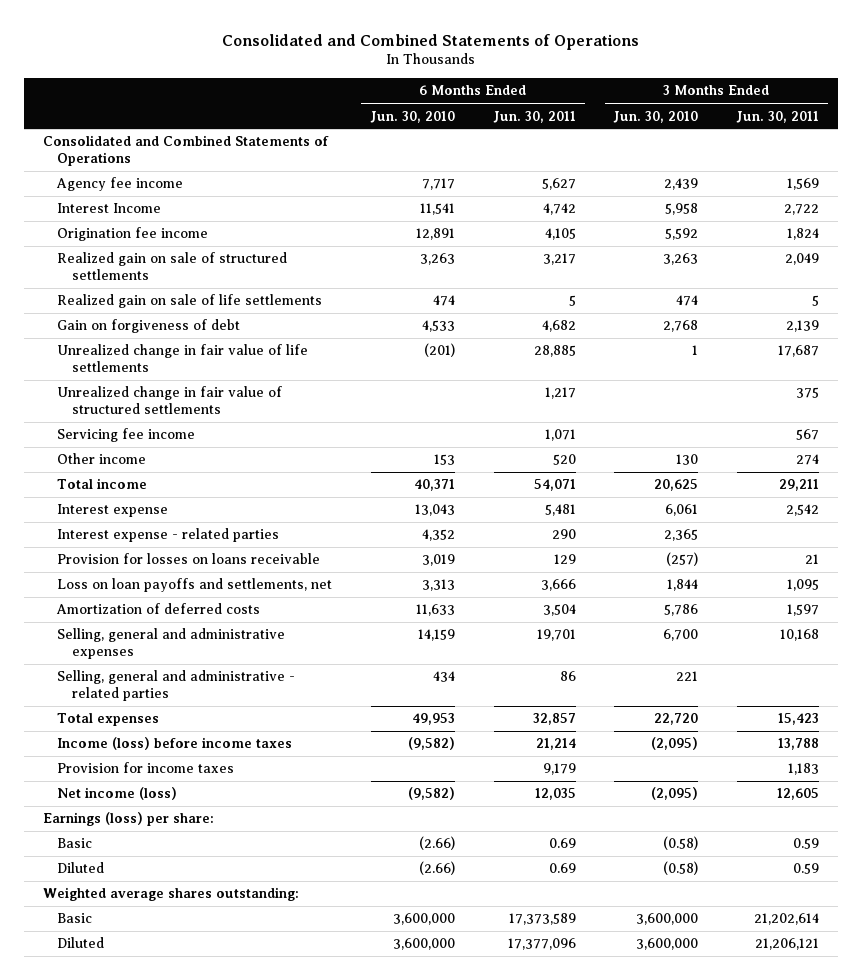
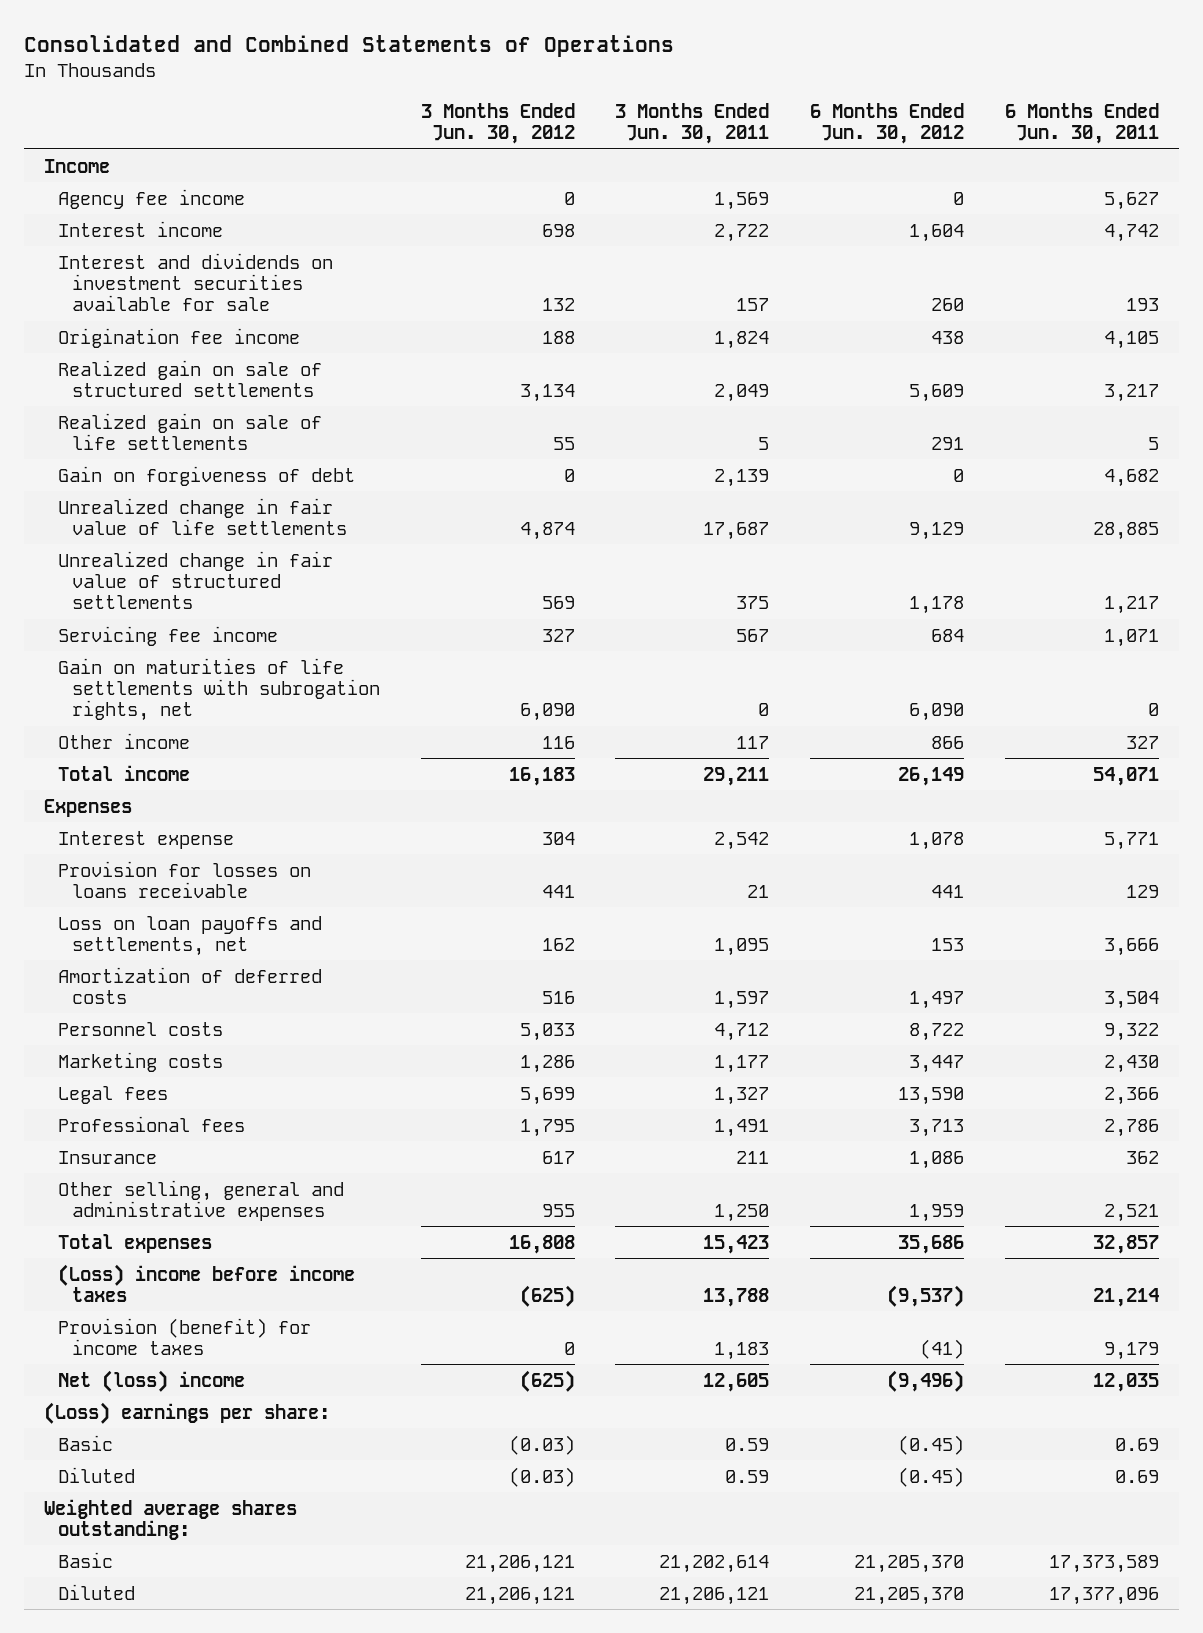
[370,110,456,123] Jun. 30, 2010 -> none
[613,110,699,123] Jun. 30, 2010 -> none
none -> [420,102,575,145] 3 Months Ended Jun. 30, 2012
none -> [809,102,964,145] 6 Months Ended Jun. 30, 2012
[43,135,330,166] Consolidated and Combined Statements of Operations -> none
none -> [43,158,110,173] Income
[57,203,162,214] Interest Income -> [58,220,224,237] Interest income
none -> [58,252,334,312] Interest and dividends on investment securities available for sale
none -> [58,657,381,722] Gain on maturities of life settlements with subrogation rights, net
[552,454,576,466] 520 -> [1125,735,1159,749] 327
[795,454,819,466] 274 -> [736,735,770,749] 117
[57,528,280,543] Interest expense - related parties -> none
none -> [43,798,132,817] Expenses
[544,504,576,517] 5,481 -> [1103,831,1159,850] 5,771
[57,670,296,701] Selling, general and administrative - related parties -> none
none -> [58,1021,224,1036] Personnel costs
none -> [58,1051,224,1072] Marketing costs
none -> [58,1085,169,1104] Legal fees
none -> [58,1115,246,1132] Professional fees
none -> [58,1150,158,1164] Insurance
[57,628,286,659] Selling, general and administrative expenses -> [58,1179,345,1221] Other selling, general and administrative expenses
[536,629,576,642] 19,701 -> [1103,1203,1159,1222] 2,521
[779,629,819,642] 10,168 -> [714,1203,770,1222] 1,250
[57,737,293,751] Income (loss) before income taxes -> [58,1263,356,1302] (Loss) income before income taxes
[57,762,235,774] Provision for income taxes -> [58,1317,312,1355] Provision (benefit) for income taxes
[57,787,178,801] Net income (loss) -> [58,1369,246,1392] Net (loss) income
[43,812,215,827] Earnings (loss) per share: -> [43,1401,330,1424] (Loss) earnings per share:

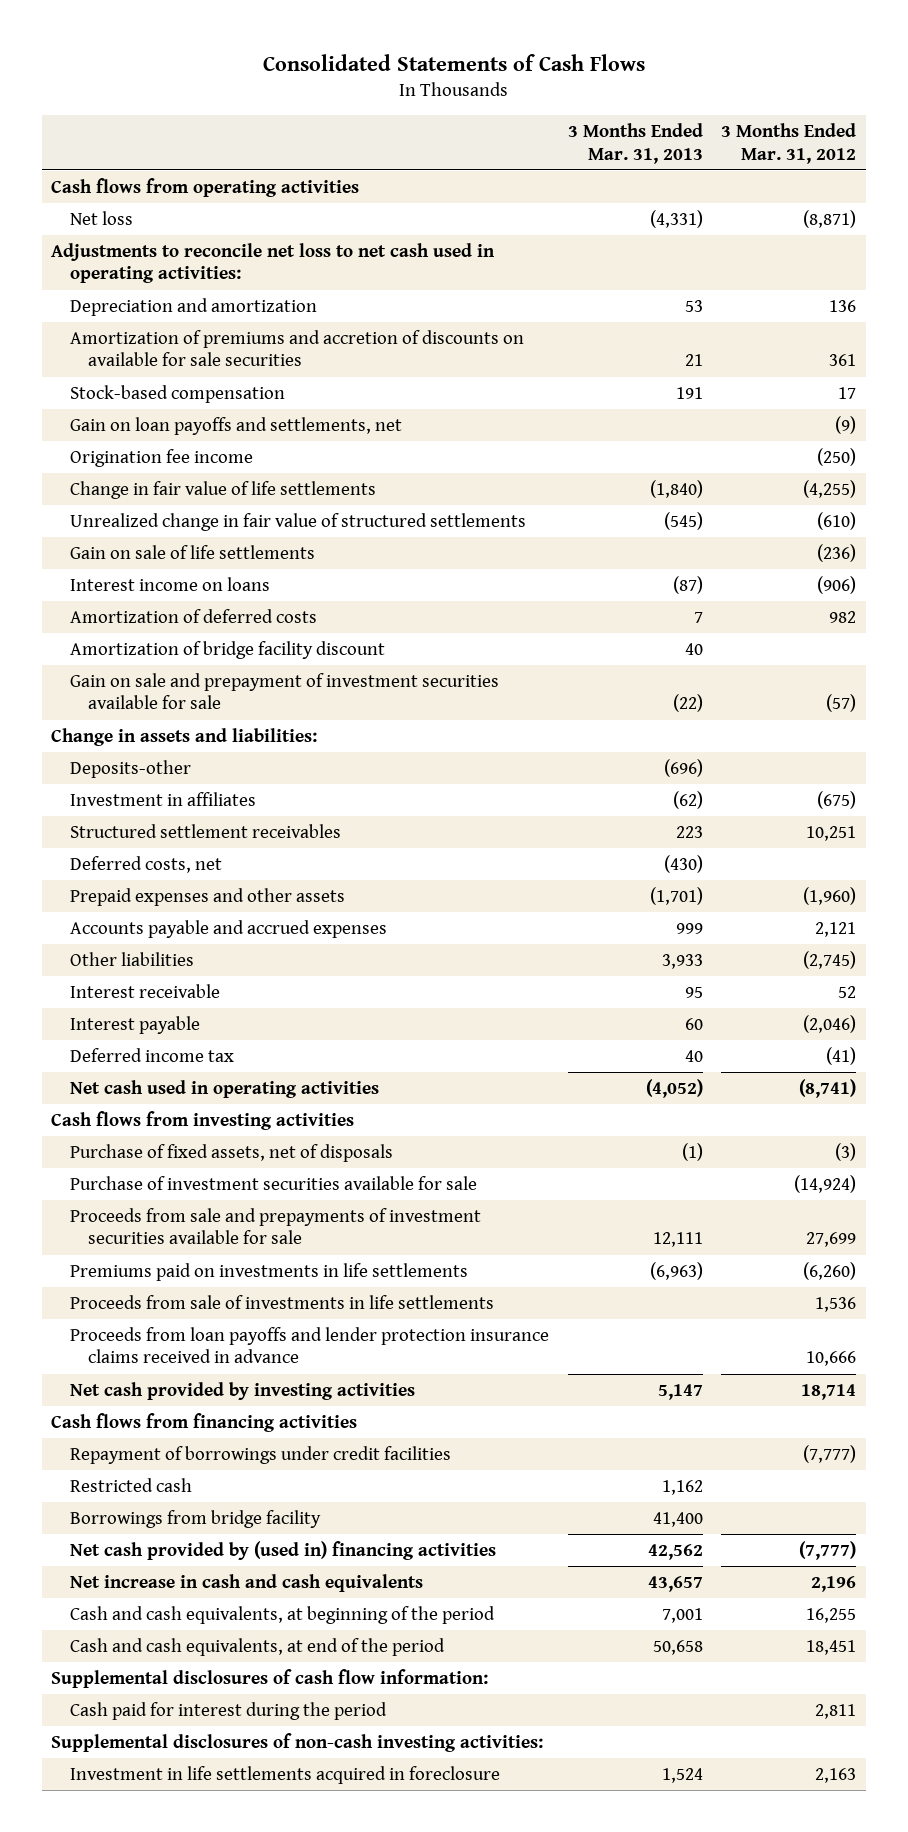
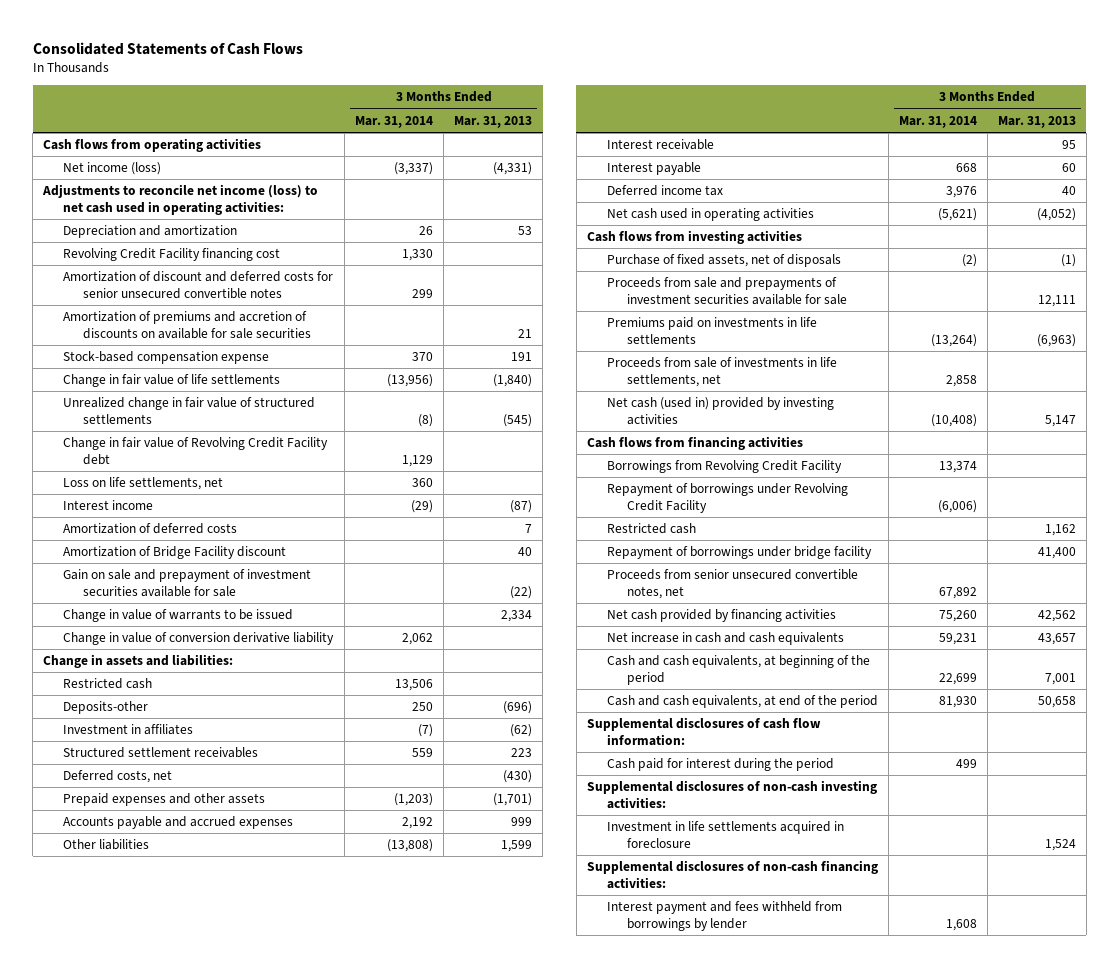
[721,123,857,164] 3 Months Ended Mar. 31, 2012 -> none
none -> [355,115,434,128] Mar. 31, 2014
[69,210,133,225] Net loss -> [63,162,162,176] Net income (loss)
[51,242,496,284] Adjustments to reconcile net loss to net cash used in operating activities: -> [42,184,319,216] Adjustments to reconcile net income (loss) to net cash used in operating activities:
none -> [63,248,281,262] Revolving Credit Facility financing cost
none -> [63,271,334,300] Amortization of discount and deferred costs for senior unsecured convertible notes
[69,416,402,435] Gain on loan payoffs and settlements, net -> none
[69,448,253,467] Origination fee income -> none
[69,384,285,403] Stock-based compensation -> [63,351,270,365] Stock-based compensation expense
[69,544,315,559] Gain on sale of life settlements -> none
none -> [63,437,329,466] Change in fair value of Revolving Credit Facility debt
none -> [63,477,224,491] Loss on life settlements, net
[69,576,270,591] Interest income on loans -> [63,500,154,511] Interest income
[69,640,385,659] Amortization of bridge facility discount -> [63,546,287,560] Amortization of Bridge Facility discount
none -> [63,609,294,623] Change in value of warrants to be issued
none -> [63,632,335,646] Change in value of conversion derivative liability
none -> [63,678,153,690] Restricted cash
[661,953,703,969] 3,933 -> [501,840,533,853] 1,599
[69,1175,477,1190] Purchase of investment securities available for sale -> none
[69,1326,549,1364] Proceeds from loan payoffs and lender protection insurance claims received in advance -> none
[69,1294,494,1309] Proceeds from sale of investments in life settlements -> [606,357,837,388] Proceeds from sale of investments in life settlements, net
[69,1381,415,1400] Net cash provided by investing activities -> [606,397,834,426] Net cash (used in) provided by investing activities
none -> [606,460,842,474] Borrowings from Revolving Credit Facility
[69,1445,451,1464] Repayment of borrowings under credit facilities -> [606,483,848,514] Repayment of borrowings under Revolving Credit Facility
[69,1509,321,1528] Borrowings from bridge facility -> [606,546,872,560] Repayment of borrowings under bridge facility
none -> [606,569,858,600] Proceeds from senior unsecured convertible notes, net
[69,1540,496,1560] Net cash provided by (used in) financing activities -> [606,609,836,623] Net cash provided by financing activities
none -> [586,860,878,890] Supplemental disclosures of non-cash financing activities:
none -> [606,901,842,932] Interest payment and fees withheld from borrowings by lender

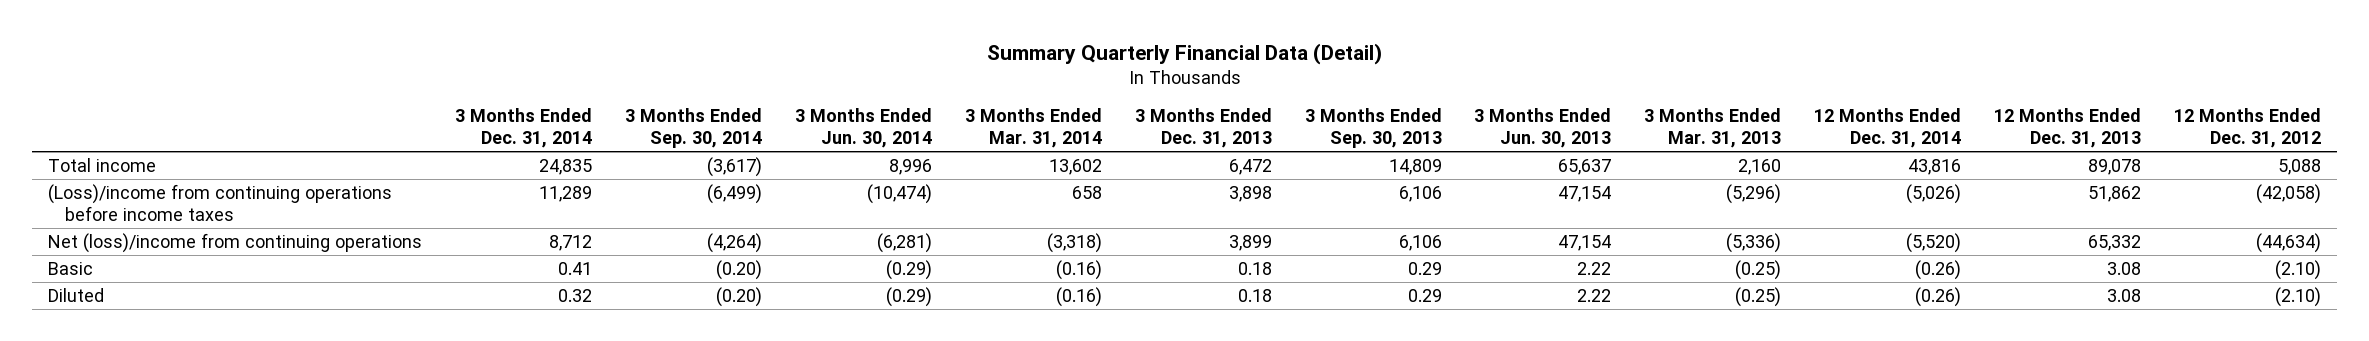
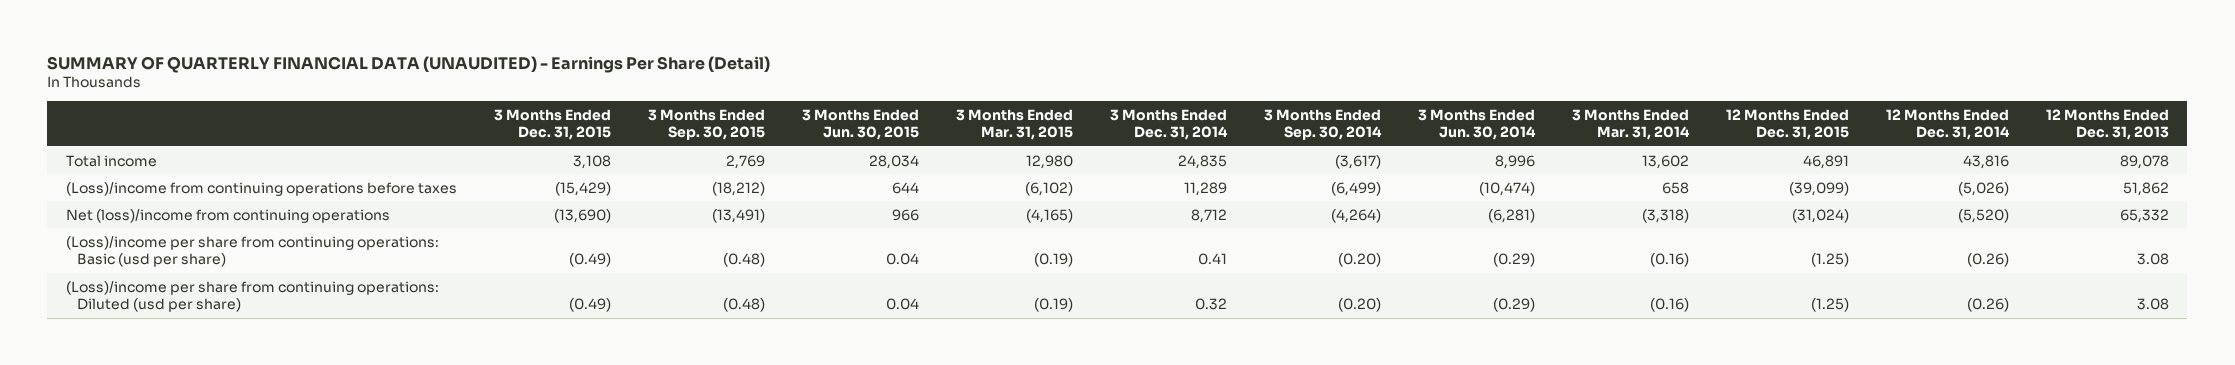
[986,42,1382,65] Summary Quarterly Financial Data (Detail) -> [47,55,771,73] SUMMARY OF QUARTERLY FINANCIAL DATA (UNAUDITED) - Earnings Per Share (Detail)
[1134,108,1272,148] 3 Months Ended Dec. 31, 2013 -> none
[1304,108,1442,148] 3 Months Ended Sep. 30, 2013 -> none
[1474,108,1612,148] 3 Months Ended Jun. 30, 2013 -> none
[1644,108,1782,148] 3 Months Ended Mar. 31, 2013 -> none
[2173,108,2321,148] 12 Months Ended Dec. 31, 2012 -> none
none -> [493,108,611,141] 3 Months Ended Dec. 31, 2015
none -> [647,108,765,141] 3 Months Ended Sep. 30, 2015
none -> [801,108,919,141] 3 Months Ended Jun. 30, 2015
none -> [955,108,1073,141] 3 Months Ended Mar. 31, 2015
none -> [1725,108,1849,141] 12 Months Ended Dec. 31, 2015
[48,184,393,221] (Loss)/income from continuing operations before income taxes -> [65,181,457,196] (Loss)/income from continuing operations before taxes
[48,262,94,276] Basic -> [65,235,439,268] (Loss)/income per share from continuing operations: Basic (usd per share)
[48,288,105,303] Diluted -> [65,280,439,313] (Loss)/income per share from continuing operations: Diluted (usd per share)

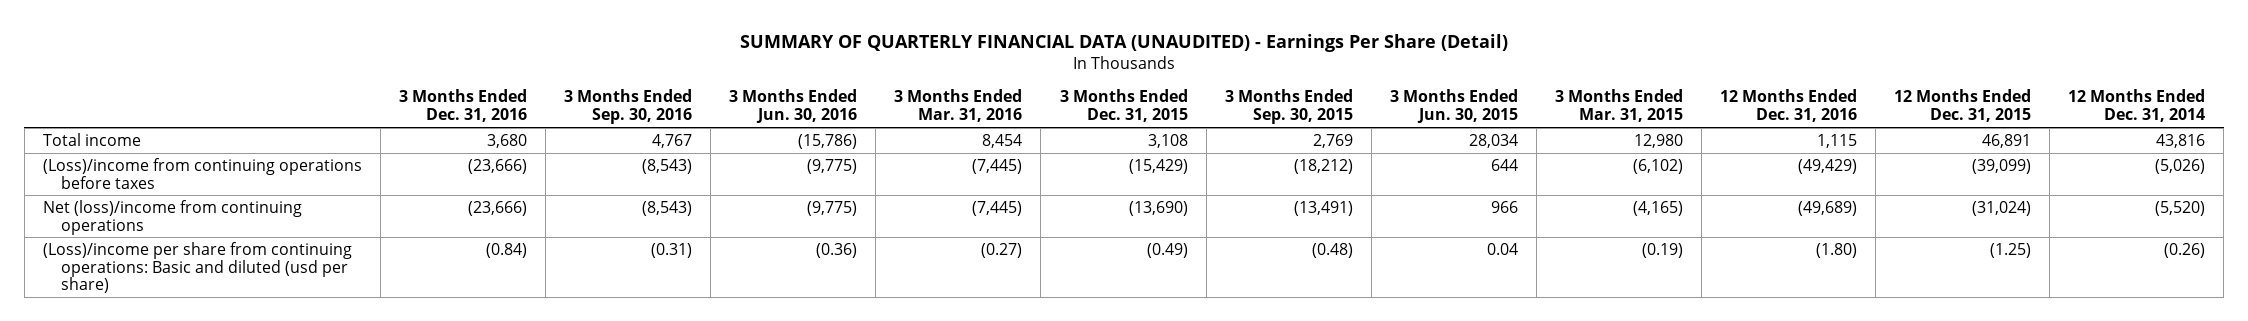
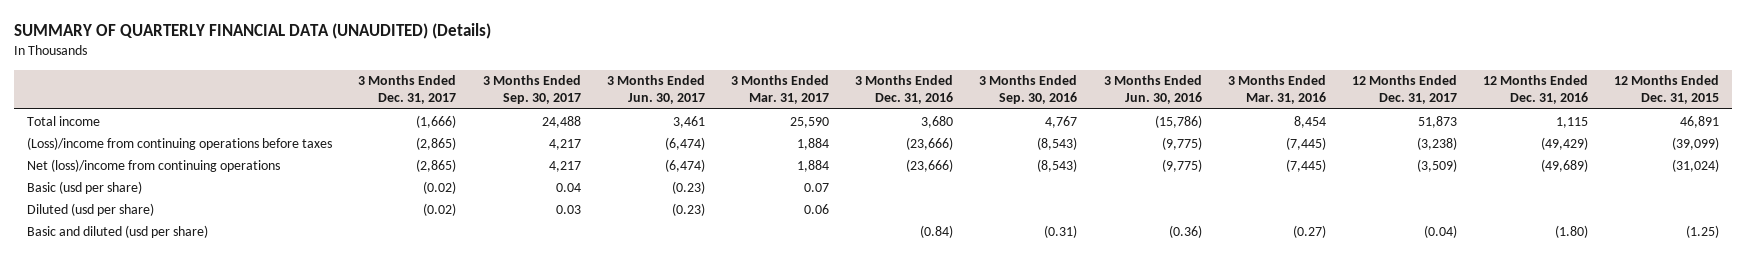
[740,34,1509,53] SUMMARY OF QUARTERLY FINANCIAL DATA (UNAUDITED) - Earnings Per Share (Detail) -> [14,23,492,40] SUMMARY OF QUARTERLY FINANCIAL DATA (UNAUDITED) (Details)
[1059,89,1188,123] 3 Months Ended Dec. 31, 2015 -> none
[1224,89,1353,125] 3 Months Ended Sep. 30, 2015 -> none
[1389,89,1518,124] 3 Months Ended Jun. 30, 2015 -> none
[1554,89,1683,123] 3 Months Ended Mar. 31, 2015 -> none
[2068,89,2206,123] 12 Months Ended Dec. 31, 2014 -> none
none -> [358,75,457,105] 3 Months Ended Dec. 31, 2017
none -> [482,75,581,105] 3 Months Ended Sep. 30, 2017
none -> [606,75,705,105] 3 Months Ended Jun. 30, 2017
none -> [731,75,830,105] 3 Months Ended Mar. 31, 2017
none -> [1351,75,1457,105] 12 Months Ended Dec. 31, 2017
none -> [27,180,143,194] Basic (usd per share)
none -> [27,202,155,216] Diluted (usd per share)
[42,241,352,294] (Loss)/income per share from continuing operations: Basic and diluted (usd per share) -> [27,224,209,238] Basic and diluted (usd per share)

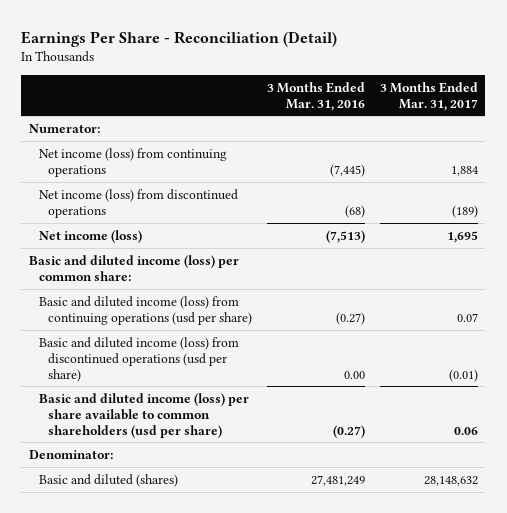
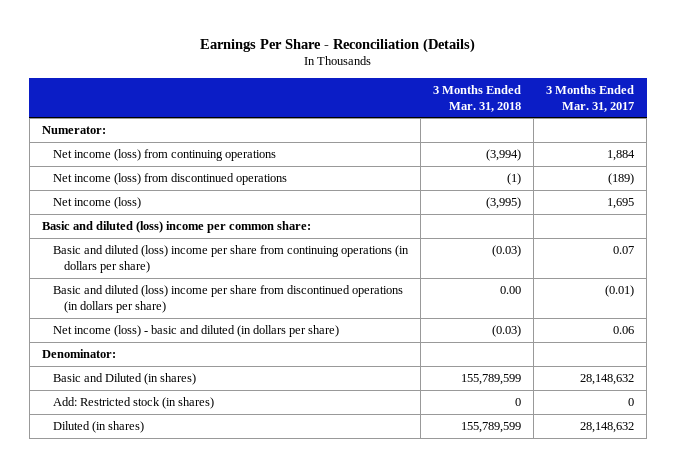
[21,30,338,47] Earnings Per Share - Reconciliation (Detail) -> [199,37,475,53] Earnings Per Share - Reconciliation (Details)
[267,81,366,111] 3 Months Ended Mar. 31, 2016 -> none
none -> [433,84,522,112] 3 Months Ended Mar. 31, 2018
[28,254,239,281] Basic and diluted income (loss) per common share: -> [41,220,311,233] Basic and diluted (loss) income per common share:
[38,295,253,325] Basic and diluted income (loss) from continuing operations (usd per share) -> [52,244,409,273] Basic and diluted (loss) income per share from continuing operations (in dollars per share)
[38,336,239,382] Basic and diluted income (loss) from discontinued operations (usd per share) -> [52,284,403,313] Basic and diluted (loss) income per share from discontinued operations (in dollars per share)
[38,392,249,438] Basic and diluted income (loss) per share available to common shareholders (usd per share) -> [52,324,339,337] Net income (loss) - basic and diluted (in dollars per share)
[38,473,178,487] Basic and diluted (shares) -> [52,372,196,385] Basic and Diluted (in shares)
none -> [52,396,214,409] Add: Restricted stock (in shares)
none -> [52,420,144,433] Diluted (in shares)

